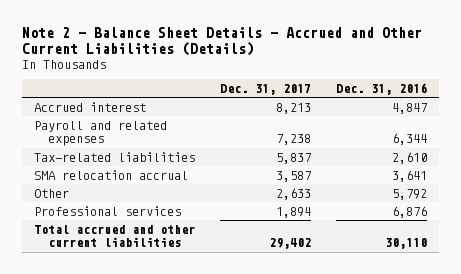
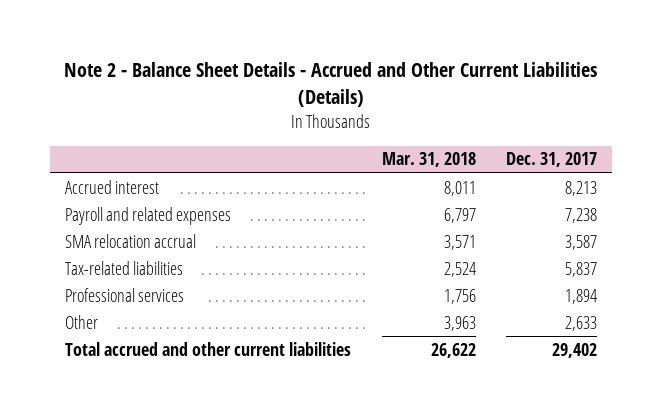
[335,82,427,95] Dec. 31, 2016 -> none
none -> [381,152,476,168] Mar. 31, 2018
[34,151,196,162] Tax-related liabilities -> [65,260,184,275] Tax-related liabilities
[34,188,70,198] Other -> [65,314,99,329] Other

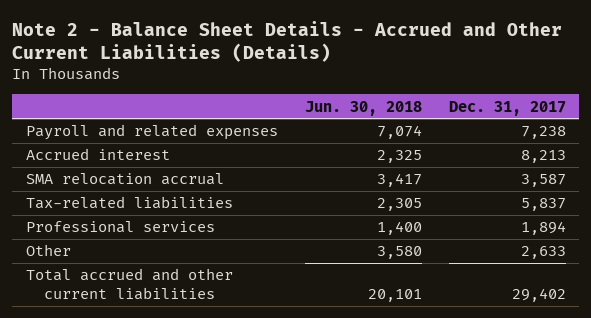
[381,152,476,168] Mar. 31, 2018 -> none
none -> [304,100,422,116] Jun. 30, 2018
[65,179,160,194] Accrued interest -> [25,148,170,161] Accrued interest

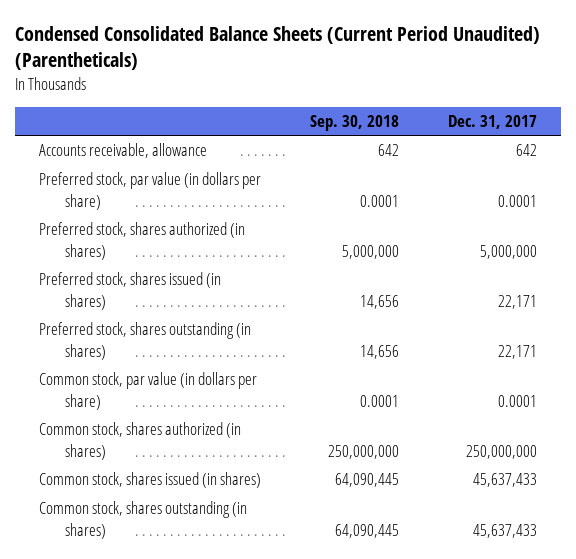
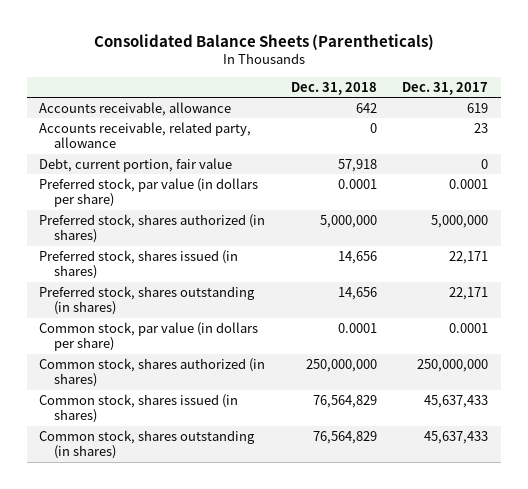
[15,26,541,71] Condensed Consolidated Balance Sheets (Current Period Unaudited) (Parentheticals) -> [93,33,434,50] Consolidated Balance Sheets (Parentheticals)
[310,114,400,131] Sep. 30, 2018 -> none
none -> [290,81,377,95] Dec. 31, 2018
[515,144,537,157] 642 -> [467,102,489,113] 619
none -> [39,121,252,149] Accounts receivable, related party, allowance
none -> [39,157,233,172] Debt, current portion, fair value

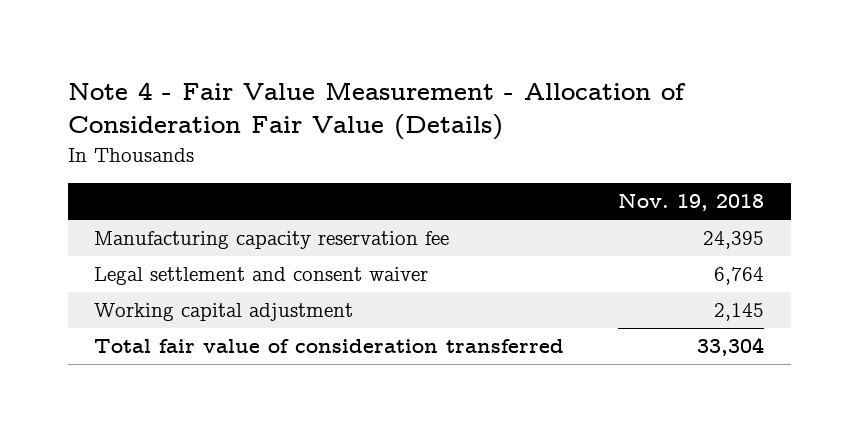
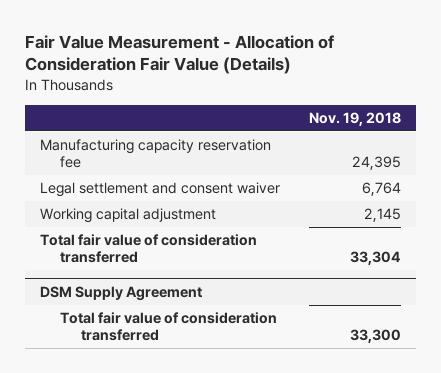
[67,82,686,141] Note 4 - Fair Value Measurement - Allocation of Consideration Fair Value (Details) -> [25,34,335,75] Fair Value Measurement - Allocation of Consideration Fair Value (Details)
none -> [39,285,202,301] DSM Supply Agreement
none -> [60,312,278,342] Total fair value of consideration transferred

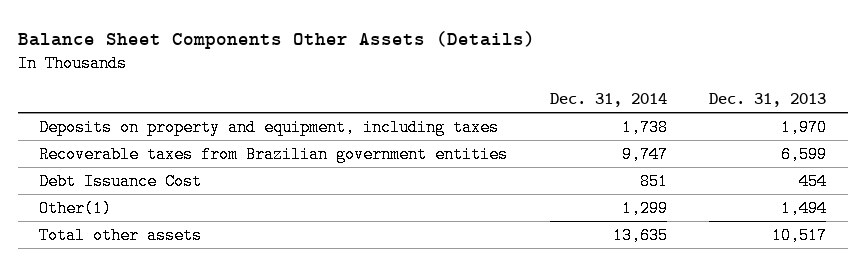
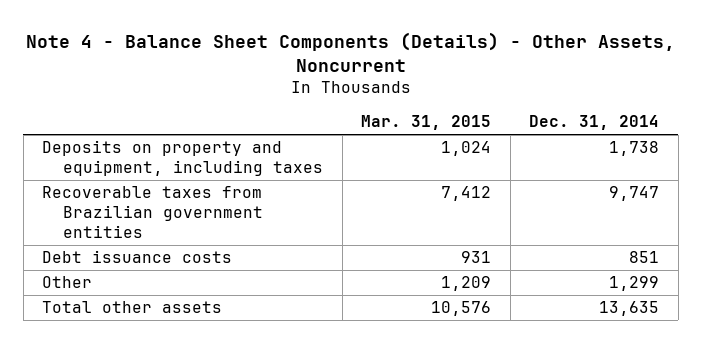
[17,30,535,49] Balance Sheet Components Other Assets (Details) -> [25,31,675,72] Note 4 - Balance Sheet Components (Details) - Other Assets, Noncurrent
[709,93,827,108] Dec. 31, 2013 -> none
none -> [361,115,492,131] Mar. 31, 2015
[39,172,203,190] Debt Issuance Cost -> [42,250,233,264] Debt issuance costs
[39,199,113,217] Other(1) -> [42,276,93,289] Other

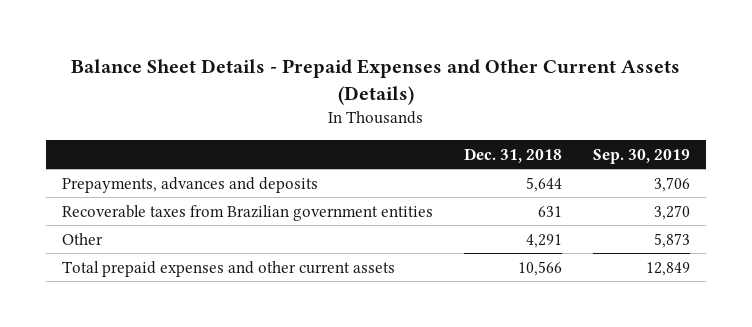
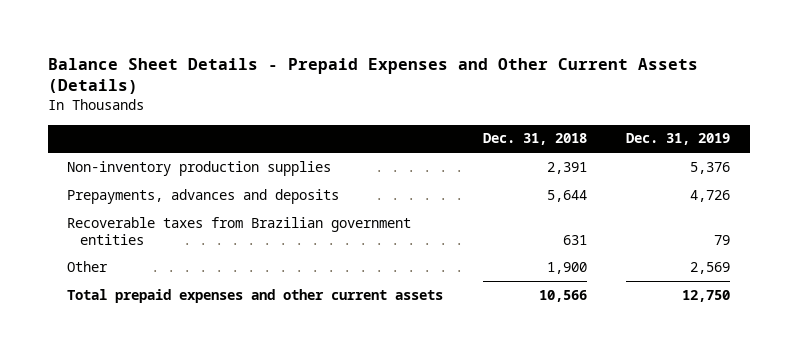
[593,148,691,164] Sep. 30, 2019 -> none
none -> [626,133,731,146] Dec. 31, 2019
none -> [67,160,332,176] Non-inventory production supplies
[525,233,562,248] 4,291 -> [546,261,587,274] 1,900

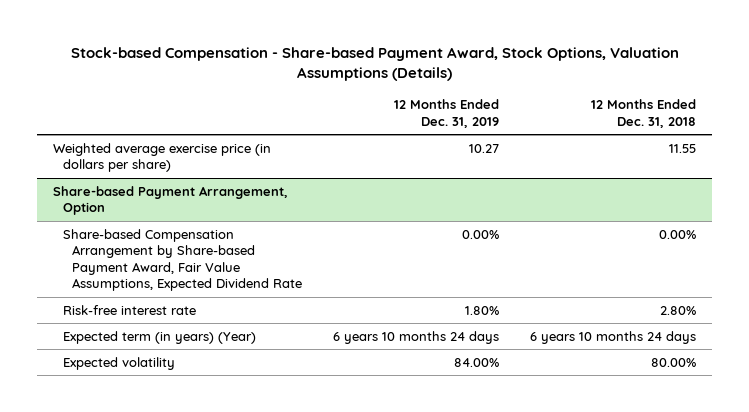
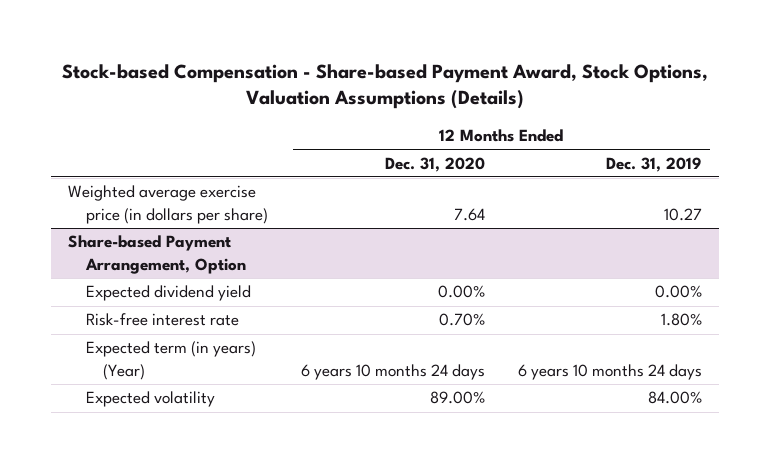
[591,99,697,128] 12 Months Ended Dec. 31, 2018 -> none
none -> [384,156,485,172] Dec. 31, 2020
[62,228,303,292] Share-based Compensation Arrangement by Share-based Payment Award, Fair Value Assumptions, Expected Dividend Rate -> [85,285,251,302] Expected dividend yield

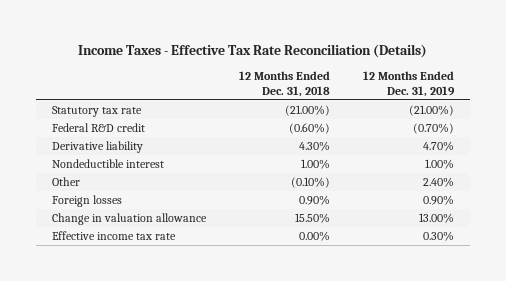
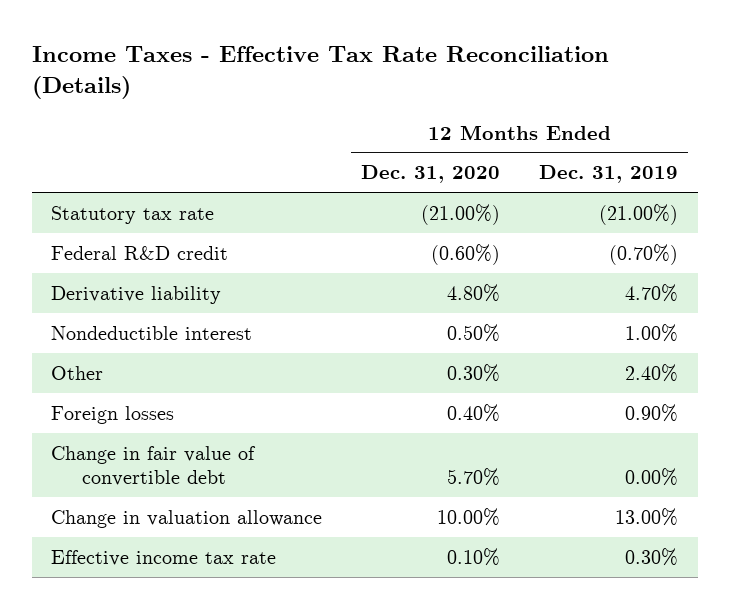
[238,70,330,97] 12 Months Ended Dec. 31, 2018 -> none
none -> [361,165,501,184] Dec. 31, 2020
none -> [51,445,257,486] Change in fair value of convertible debt

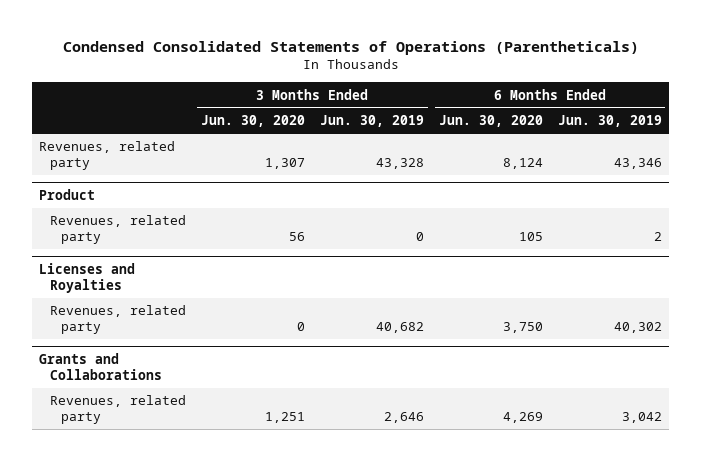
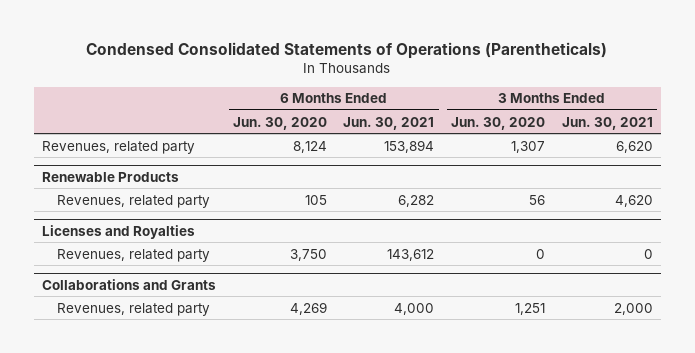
[319,114,424,127] Jun. 30, 2019 -> none
[557,114,662,127] Jun. 30, 2019 -> none
none -> [343,116,435,130] Jun. 30, 2021
none -> [561,116,653,130] Jun. 30, 2021
[39,189,96,201] Product -> [41,171,179,182] Renewable Products
[39,353,163,381] Grants and Collaborations -> [41,278,216,290] Collaborations and Grants

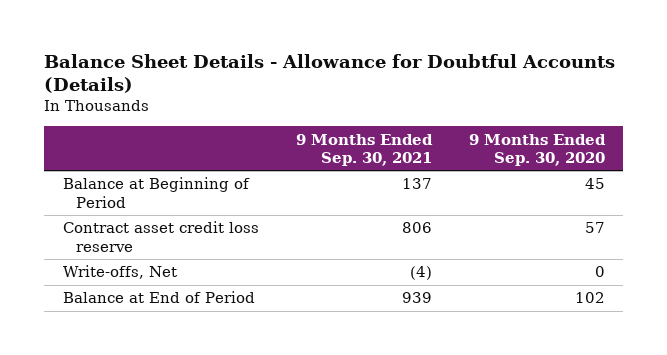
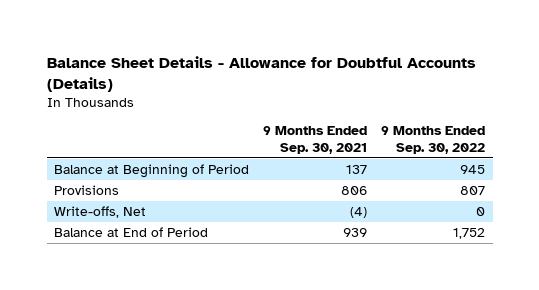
[468,133,606,166] 9 Months Ended Sep. 30, 2020 -> none
none -> [381,126,486,155] 9 Months Ended Sep. 30, 2022
[62,221,259,252] Contract asset credit loss reserve -> [53,184,119,195] Provisions

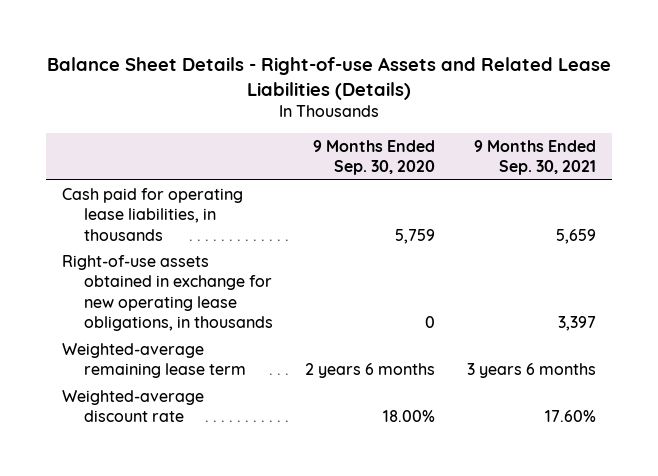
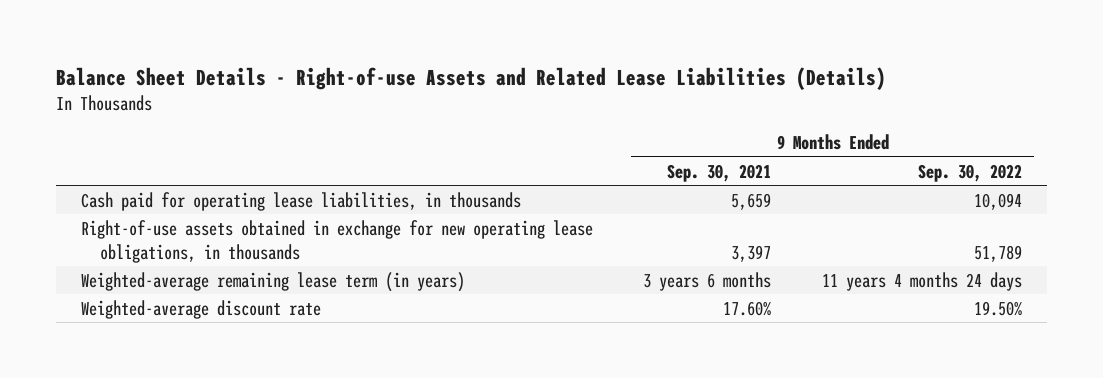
[312,139,435,176] 9 Months Ended Sep. 30, 2020 -> none
none -> [917,163,1022,182] Sep. 30, 2022
[62,342,246,379] Weighted-average remaining lease term -> [81,271,466,292] Weighted-average remaining lease term (in years)

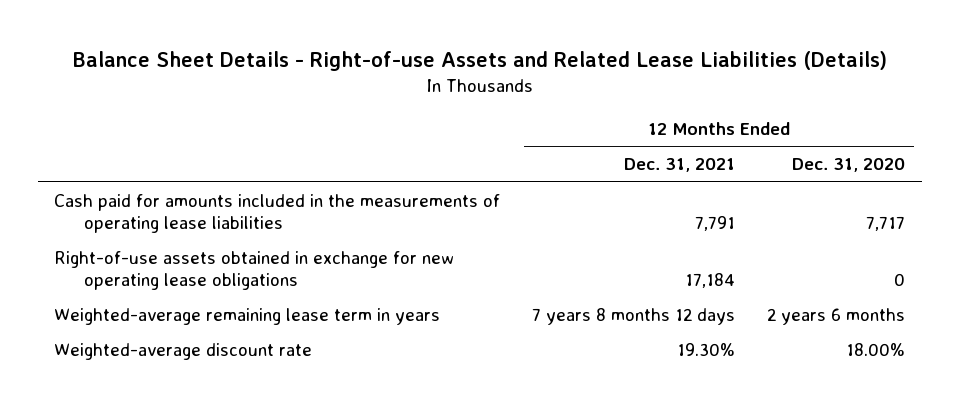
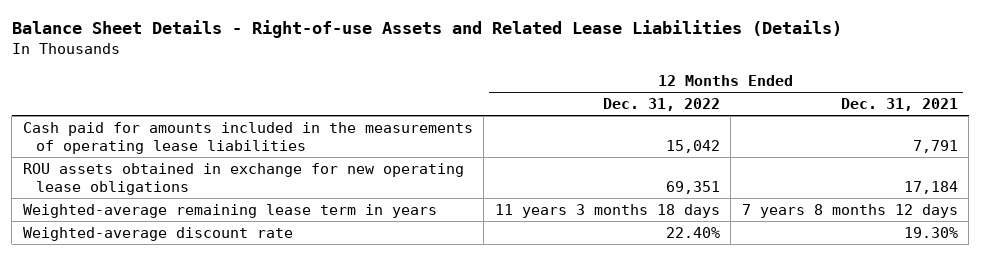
[792,158,906,173] Dec. 31, 2020 -> none
none -> [602,98,720,112] Dec. 31, 2022
[53,251,454,290] Right-of-use assets obtained in exchange for new operating lease obligations -> [22,163,464,196] ROU assets obtained in exchange for new operating lease obligations

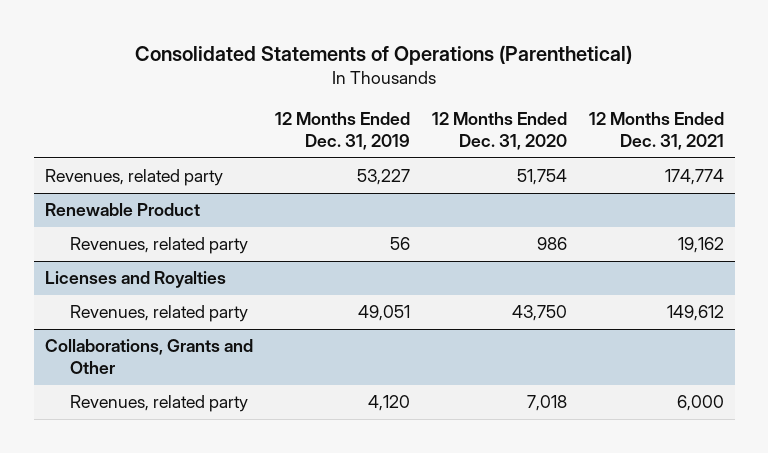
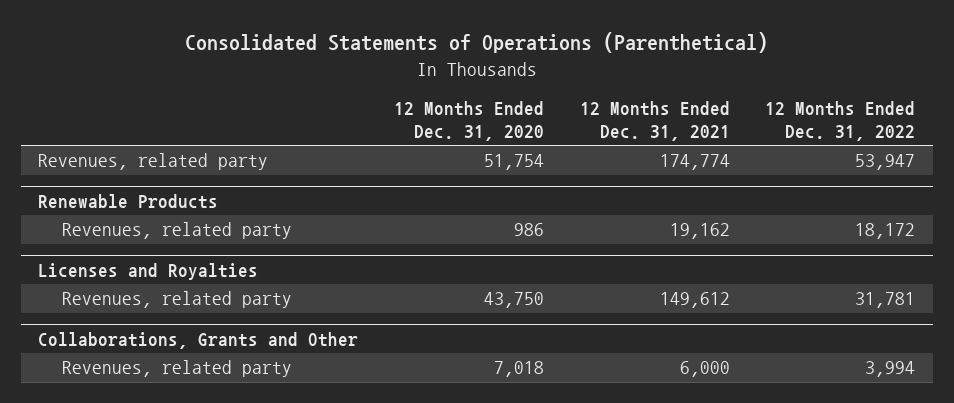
[274,111,410,151] 12 Months Ended Dec. 31, 2019 -> none
none -> [765,100,916,141] 12 Months Ended Dec. 31, 2022
[44,203,200,217] Renewable Product -> [38,193,219,209] Renewable Products

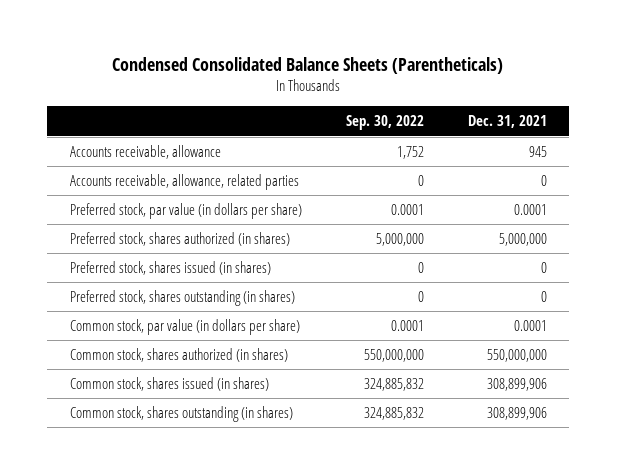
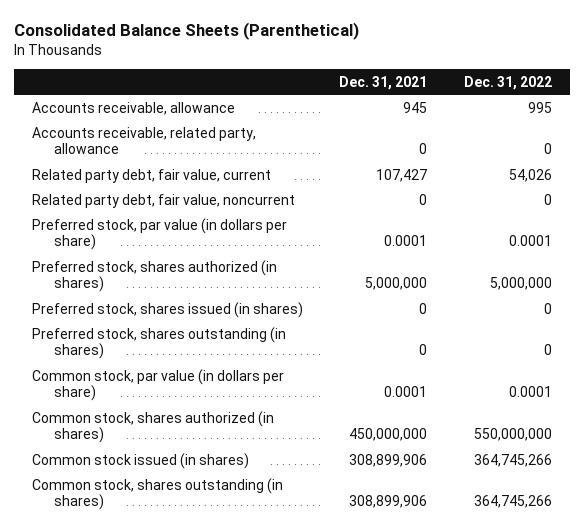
[112,56,504,74] Condensed Consolidated Balance Sheets (Parentheticals) -> [13,21,359,40] Consolidated Balance Sheets (Parenthetical)
[345,115,424,131] Sep. 30, 2022 -> none
none -> [463,75,552,90] Dec. 31, 2022
[69,174,299,191] Accounts receivable, allowance, related parties -> [31,126,256,155] Accounts receivable, related party, allowance
none -> [31,168,271,183] Related party debt, fair value, current
none -> [31,193,295,208] Related party debt, fair value, noncurrent
[487,349,548,363] 550,000,000 -> [349,428,428,442] 450,000,000
[69,377,269,392] Common stock, shares issued (in shares) -> [31,452,249,469] Common stock issued (in shares)

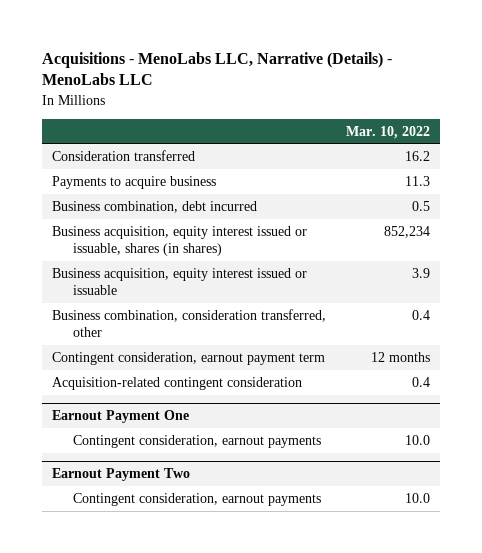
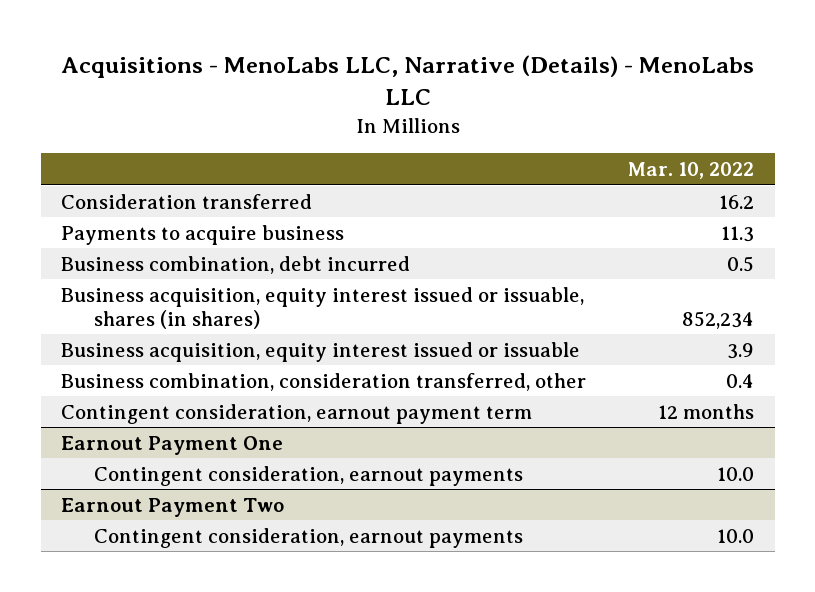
[51,376,302,390] Acquisition-related contingent consideration -> none

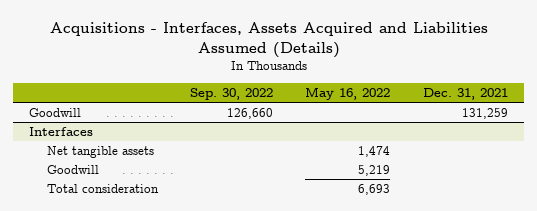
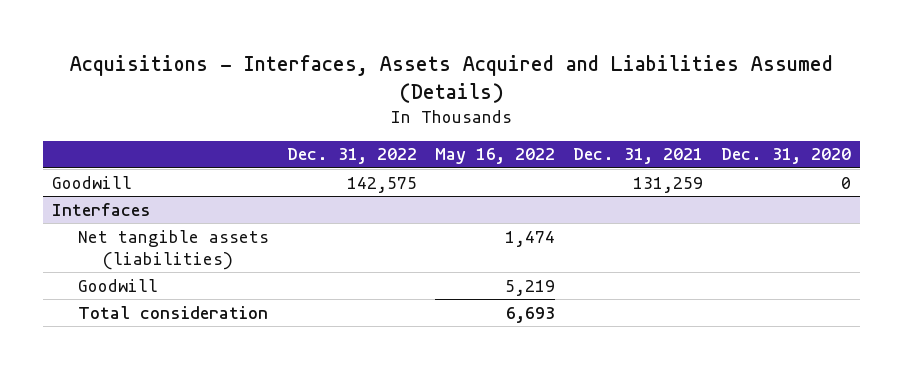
[190,88,274,101] Sep. 30, 2022 -> none
none -> [286,148,417,165] Dec. 31, 2022
none -> [721,148,852,165] Dec. 31, 2020
[46,146,154,159] Net tangible assets -> [77,229,269,270] Net tangible assets (liabilities)

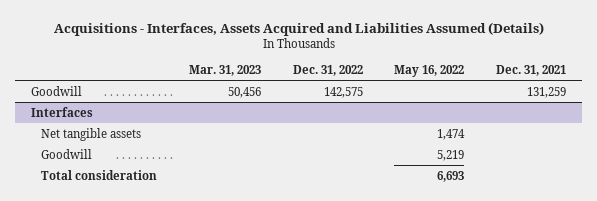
[721,148,852,165] Dec. 31, 2020 -> none
none -> [188,64,261,76] Mar. 31, 2023
[77,229,269,270] Net tangible assets (liabilities) -> [40,127,141,141] Net tangible assets

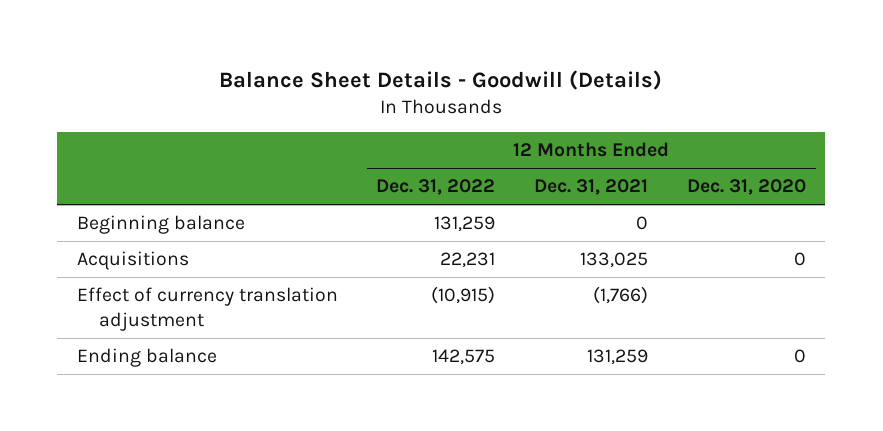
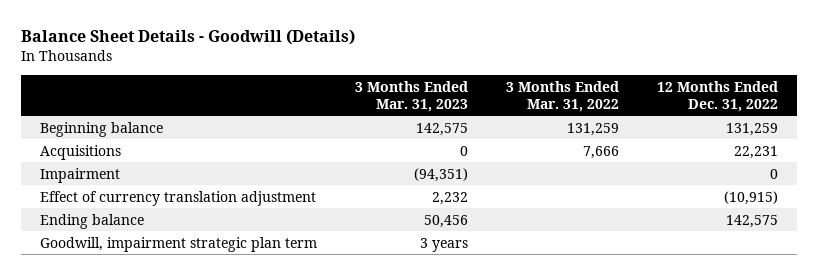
[534,179,649,196] Dec. 31, 2021 -> none
[687,179,807,196] Dec. 31, 2020 -> none
none -> [354,80,468,112] 3 Months Ended Mar. 31, 2023
none -> [505,80,619,112] 3 Months Ended Mar. 31, 2022
none -> [39,167,120,183] Impairment
none -> [39,236,317,252] Goodwill, impairment strategic plan term

